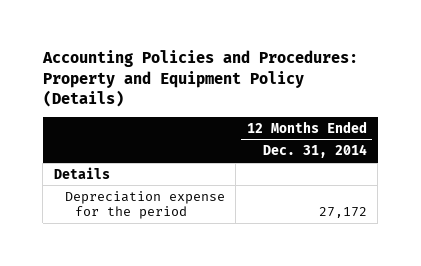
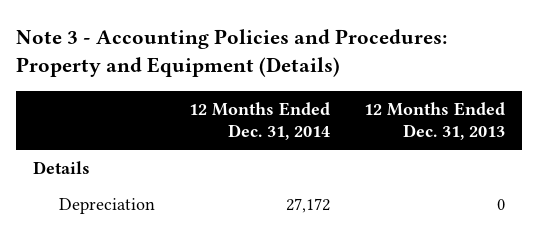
[41,50,358,108] Accounting Policies and Procedures: Property and Equipment Policy (Details) -> [16,29,448,78] Note 3 - Accounting Policies and Procedures: Property and Equipment (Details)
none -> [363,101,505,140] 12 Months Ended Dec. 31, 2013
[64,190,225,220] Depreciation expense for the period -> [58,198,155,215] Depreciation

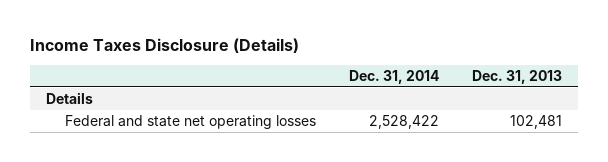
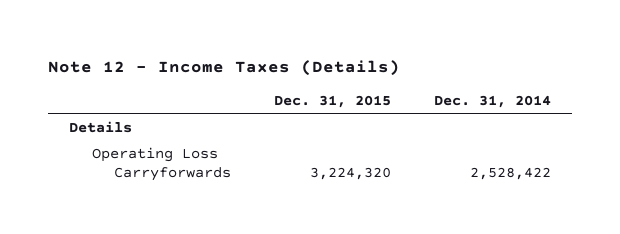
[29,38,299,54] Income Taxes Disclosure (Details) -> [48,59,401,76] Note 12 - Income Taxes (Details)
[471,69,562,84] Dec. 31, 2013 -> none
none -> [273,94,391,108] Dec. 31, 2015
[64,114,316,129] Federal and state net operating losses -> [91,146,232,182] Operating Loss Carryforwards

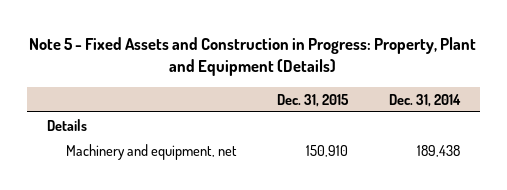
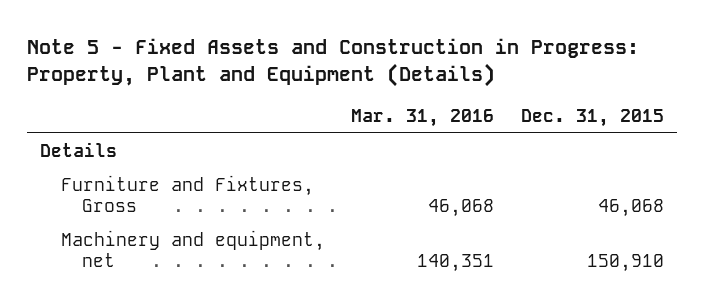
[388,93,461,107] Dec. 31, 2014 -> none
none -> [351,108,495,127] Mar. 31, 2016
none -> [60,175,314,213] Furniture and Fixtures, Gross

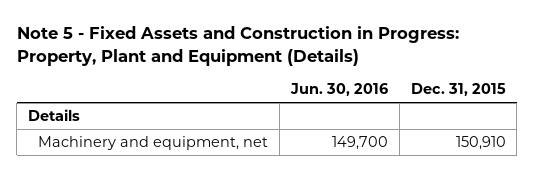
[351,108,495,127] Mar. 31, 2016 -> none
none -> [289,83,388,97] Jun. 30, 2016
[60,175,314,213] Furniture and Fixtures, Gross -> none

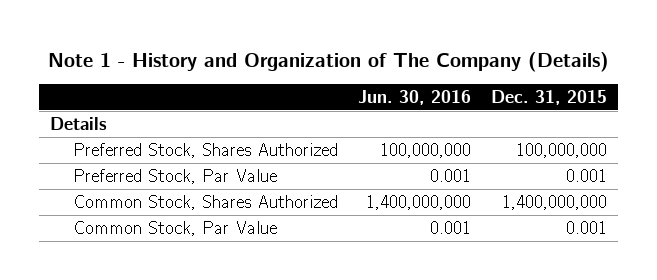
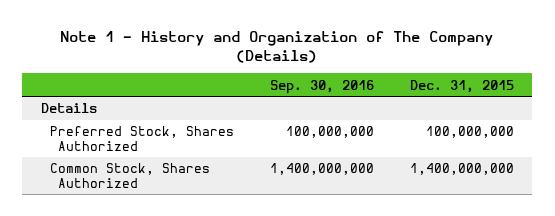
[358,90,472,106] Jun. 30, 2016 -> none
none -> [269,79,374,94] Sep. 30, 2016
[72,168,277,184] Preferred Stock, Par Value -> none
[72,220,277,236] Common Stock, Par Value -> none

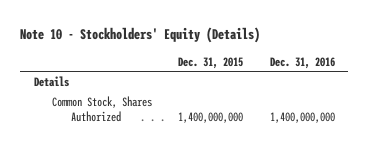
[60,30,494,63] Note 1 - History and Organization of The Company (Details) -> [20,27,261,44] Note 10 - Stockholders' Equity (Details)
[269,79,374,94] Sep. 30, 2016 -> none
none -> [269,56,335,69] Dec. 31, 2016
[49,126,234,151] Preferred Stock, Shares Authorized -> none

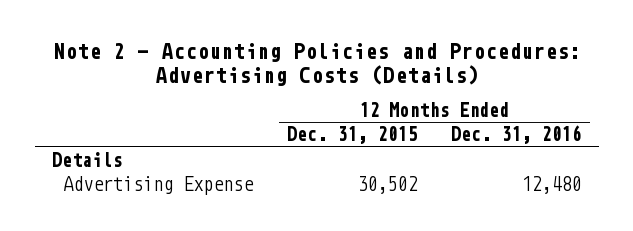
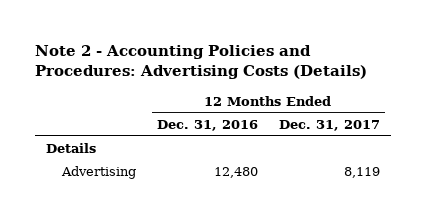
[287,126,418,145] Dec. 31, 2015 -> none
none -> [278,120,380,132] Dec. 31, 2017
[63,176,255,196] Advertising Expense -> [60,166,136,180] Advertising

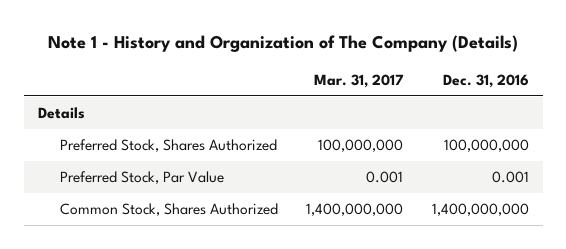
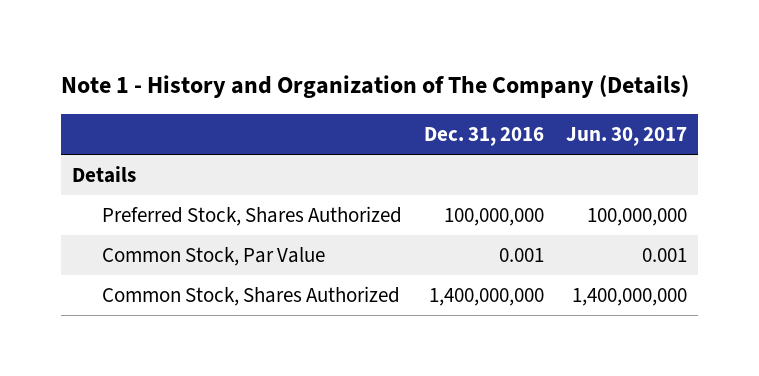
[314,73,405,88] Mar. 31, 2017 -> none
none -> [566,127,688,147] Jun. 30, 2017
[60,171,225,185] Preferred Stock, Par Value -> [101,246,325,266] Common Stock, Par Value

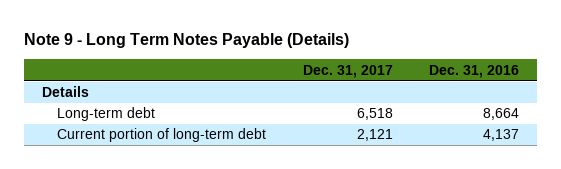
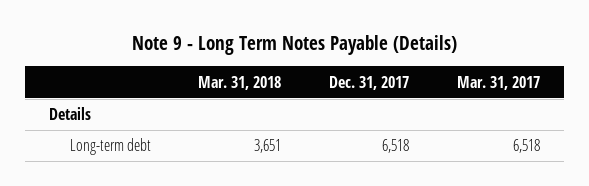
[429,64,520,78] Dec. 31, 2016 -> none
none -> [198,75,282,90] Mar. 31, 2018
none -> [456,75,540,90] Mar. 31, 2017
[57,128,267,143] Current portion of long-term debt -> none

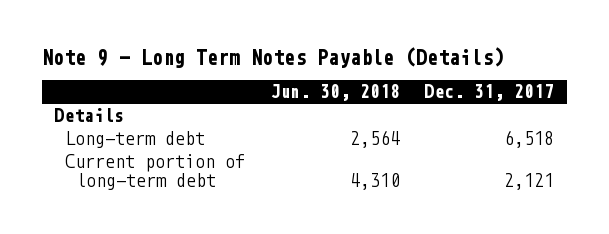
[198,75,282,90] Mar. 31, 2018 -> none
[456,75,540,90] Mar. 31, 2017 -> none
none -> [269,84,400,102] Jun. 30, 2018
none -> [65,154,246,190] Current portion of long-term debt

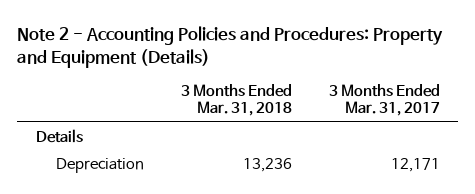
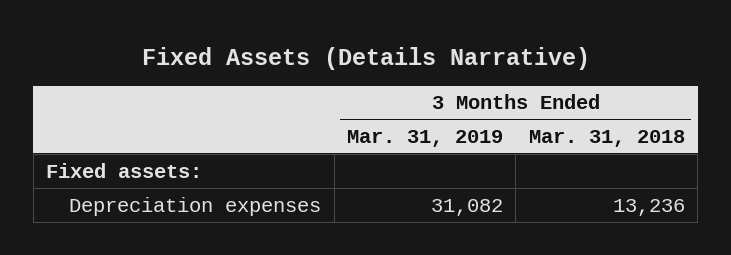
[17,26,444,68] Note 2 - Accounting Policies and Procedures: Property and Equipment (Details) -> [141,47,590,71] Fixed Assets (Details Narrative)
[328,84,440,117] 3 Months Ended Mar. 31, 2017 -> none
none -> [346,129,503,147] Mar. 31, 2019
[35,128,83,143] Details -> none
none -> [46,162,203,178] Fixed assets:
[56,157,145,173] Depreciation -> [69,196,322,216] Depreciation expenses

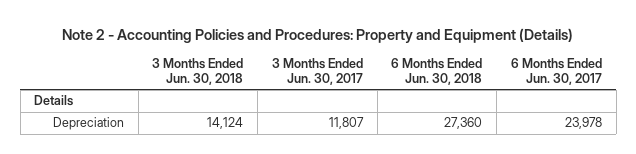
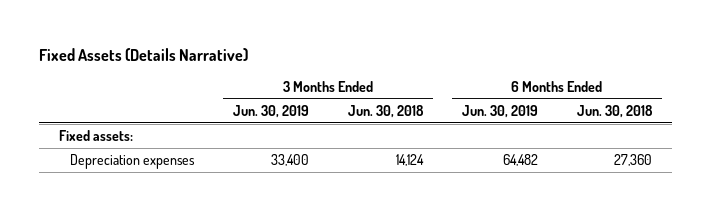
[62,27,574,43] Note 2 - Accounting Policies and Procedures: Property and Equipment (Details) -> [39,48,249,62] Fixed Assets (Details Narrative)
[271,57,363,85] 3 Months Ended Jun. 30, 2017 -> none
[510,57,602,85] 6 Months Ended Jun. 30, 2017 -> none
none -> [232,105,309,119] Jun. 30, 2019
none -> [461,105,538,119] Jun. 30, 2019
[34,95,74,107] Details -> none
none -> [58,130,133,142] Fixed assets:
[52,117,124,131] Depreciation -> [69,154,195,170] Depreciation expenses

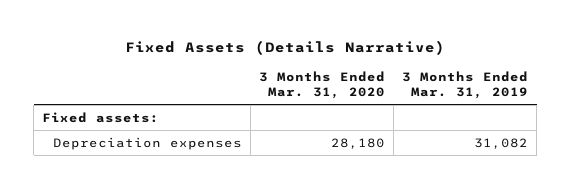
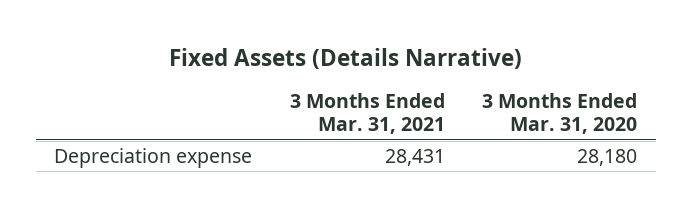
[401,70,528,100] 3 Months Ended Mar. 31, 2019 -> none
none -> [289,93,445,135] 3 Months Ended Mar. 31, 2021
[42,111,160,123] Fixed assets: -> none
[52,136,242,150] Depreciation expenses -> [54,148,253,169] Depreciation expense

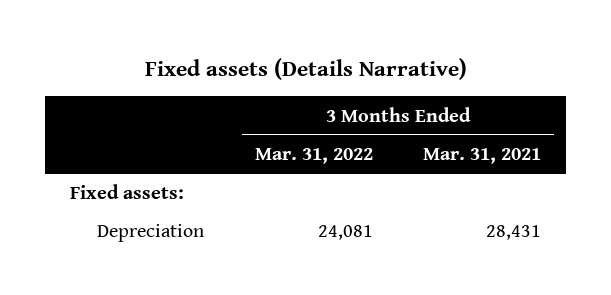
[168,48,522,70] Fixed Assets (Details Narrative) -> [144,58,467,81] Fixed assets (Details Narrative)
[482,93,638,135] 3 Months Ended Mar. 31, 2020 -> none
none -> [254,148,373,165] Mar. 31, 2022
none -> [70,184,185,200] Fixed assets:
[54,148,253,169] Depreciation expense -> [96,224,204,243] Depreciation

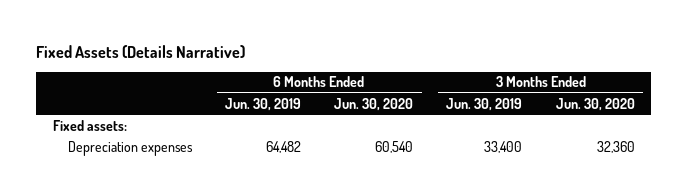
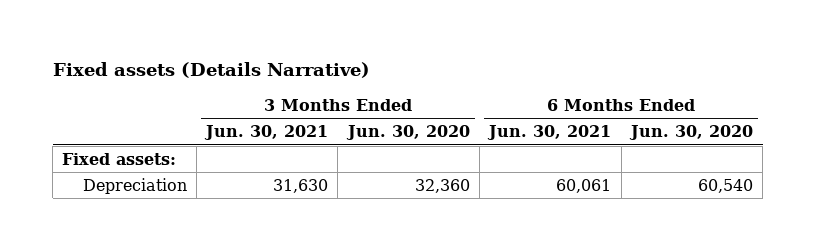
[35,44,245,58] Fixed Assets (Details Narrative) -> [52,62,370,79] Fixed assets (Details Narrative)
[224,97,301,111] Jun. 30, 2019 -> none
[446,97,523,111] Jun. 30, 2019 -> none
none -> [204,125,329,141] Jun. 30, 2021
none -> [487,125,612,141] Jun. 30, 2021
[67,140,193,156] Depreciation expenses -> [82,177,187,194] Depreciation

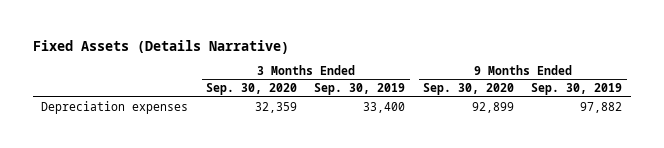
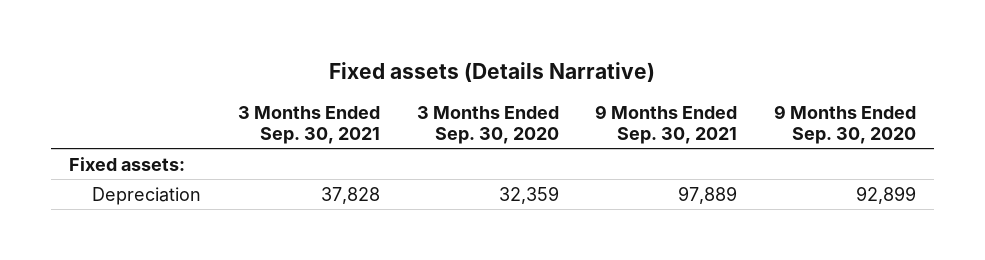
[32,39,289,54] Fixed Assets (Details Narrative) -> [329,61,656,82] Fixed assets (Details Narrative)
[314,83,406,96] Sep. 30, 2019 -> none
[531,83,623,96] Sep. 30, 2019 -> none
none -> [238,105,381,144] 3 Months Ended Sep. 30, 2021
none -> [595,104,738,144] 9 Months Ended Sep. 30, 2021
none -> [68,156,185,171] Fixed assets:
[41,100,189,114] Depreciation expenses -> [92,186,202,205] Depreciation

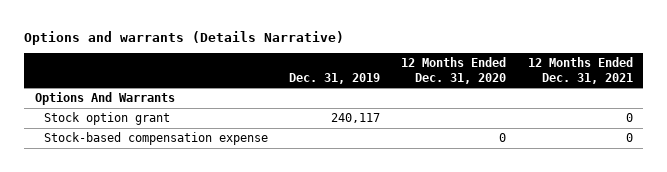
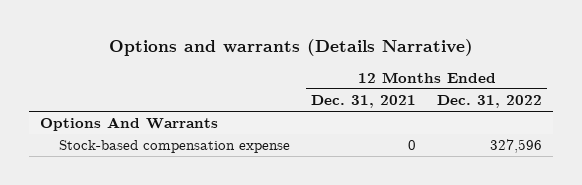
[288,72,380,84] Dec. 31, 2019 -> none
[401,56,507,84] 12 Months Ended Dec. 31, 2020 -> none
none -> [437,94,543,108] Dec. 31, 2022
[43,112,170,126] Stock option grant -> none

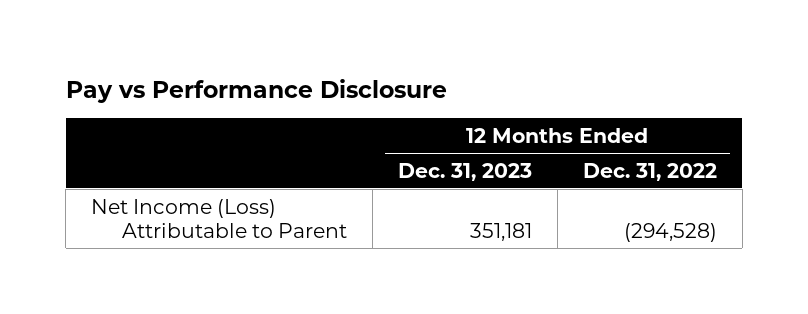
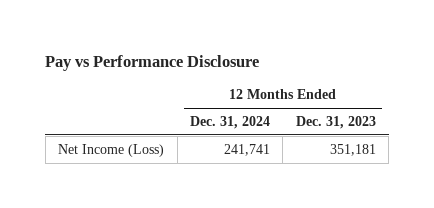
[582,162,717,181] Dec. 31, 2022 -> none
none -> [189,115,270,129] Dec. 31, 2024
[91,198,347,239] Net Income (Loss) Attributable to Parent -> [58,143,165,157] Net Income (Loss)

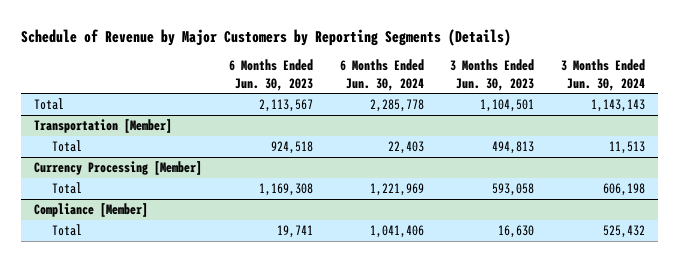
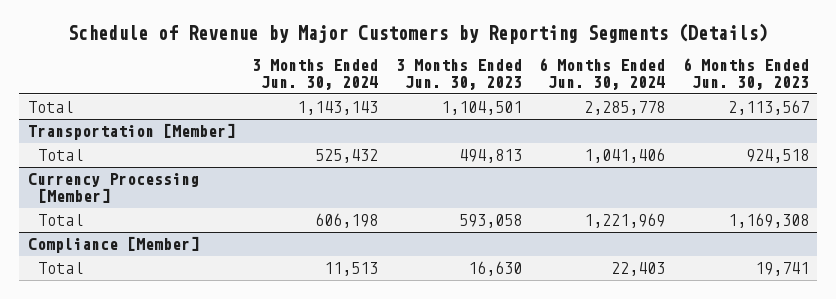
[387,141,424,155] 22,403 -> [584,148,666,164] 1,041,406
[609,141,646,155] 11,513 -> [315,149,379,164] 525,432
[369,225,424,239] 1,041,406 -> [611,262,666,277] 22,403
[603,225,646,239] 525,432 -> [324,262,379,277] 11,513

